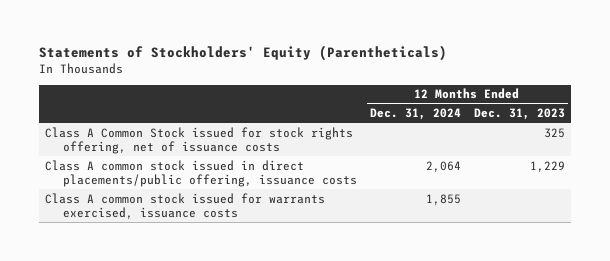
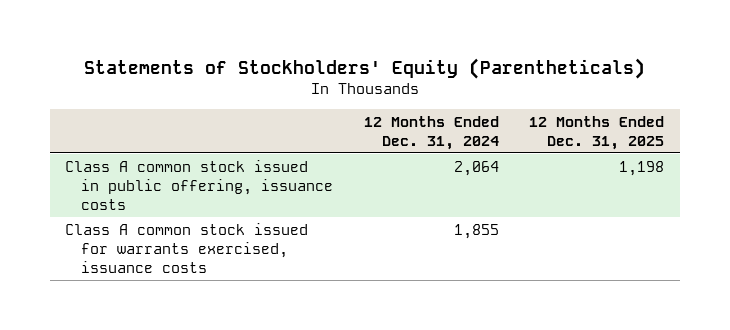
[473,108,565,121] Dec. 31, 2023 -> none
none -> [529,115,665,150] 12 Months Ended Dec. 31, 2025
[45,126,354,154] Class A Common Stock issued for stock rights offering, net of issuance costs -> none
[45,159,357,187] Class A common stock issued in direct placements/public offering, issuance costs -> [65,159,334,210] Class A common stock issued in public offering, issuance costs

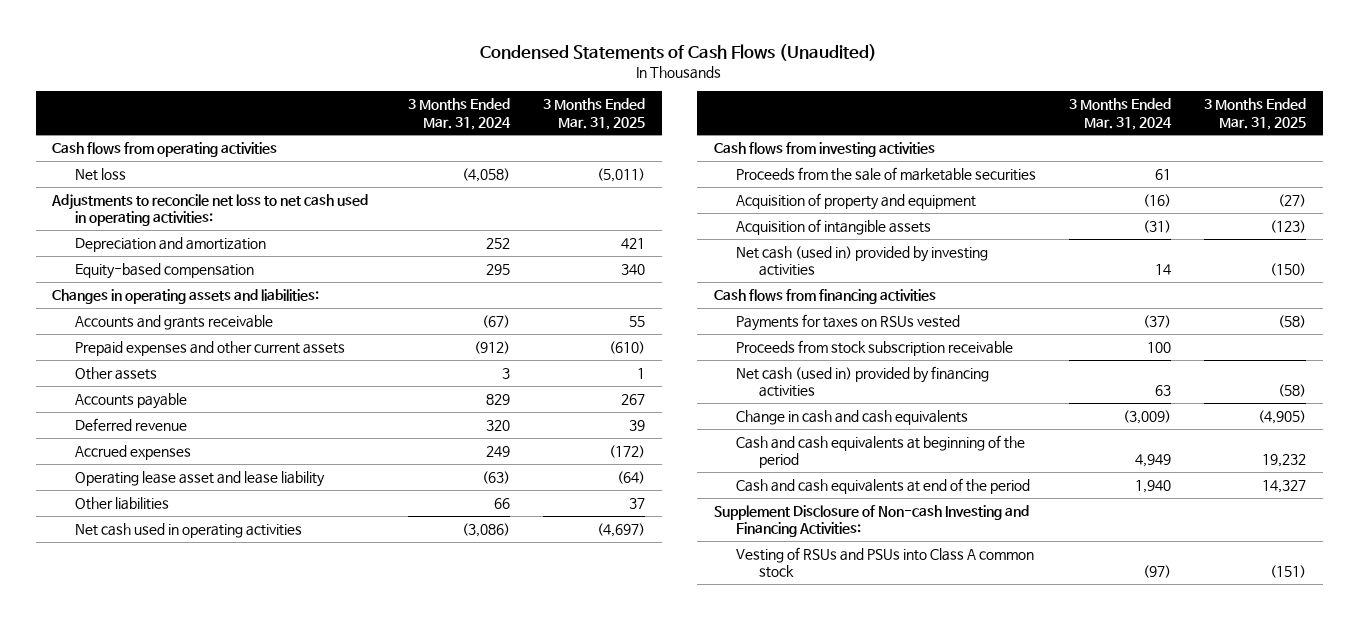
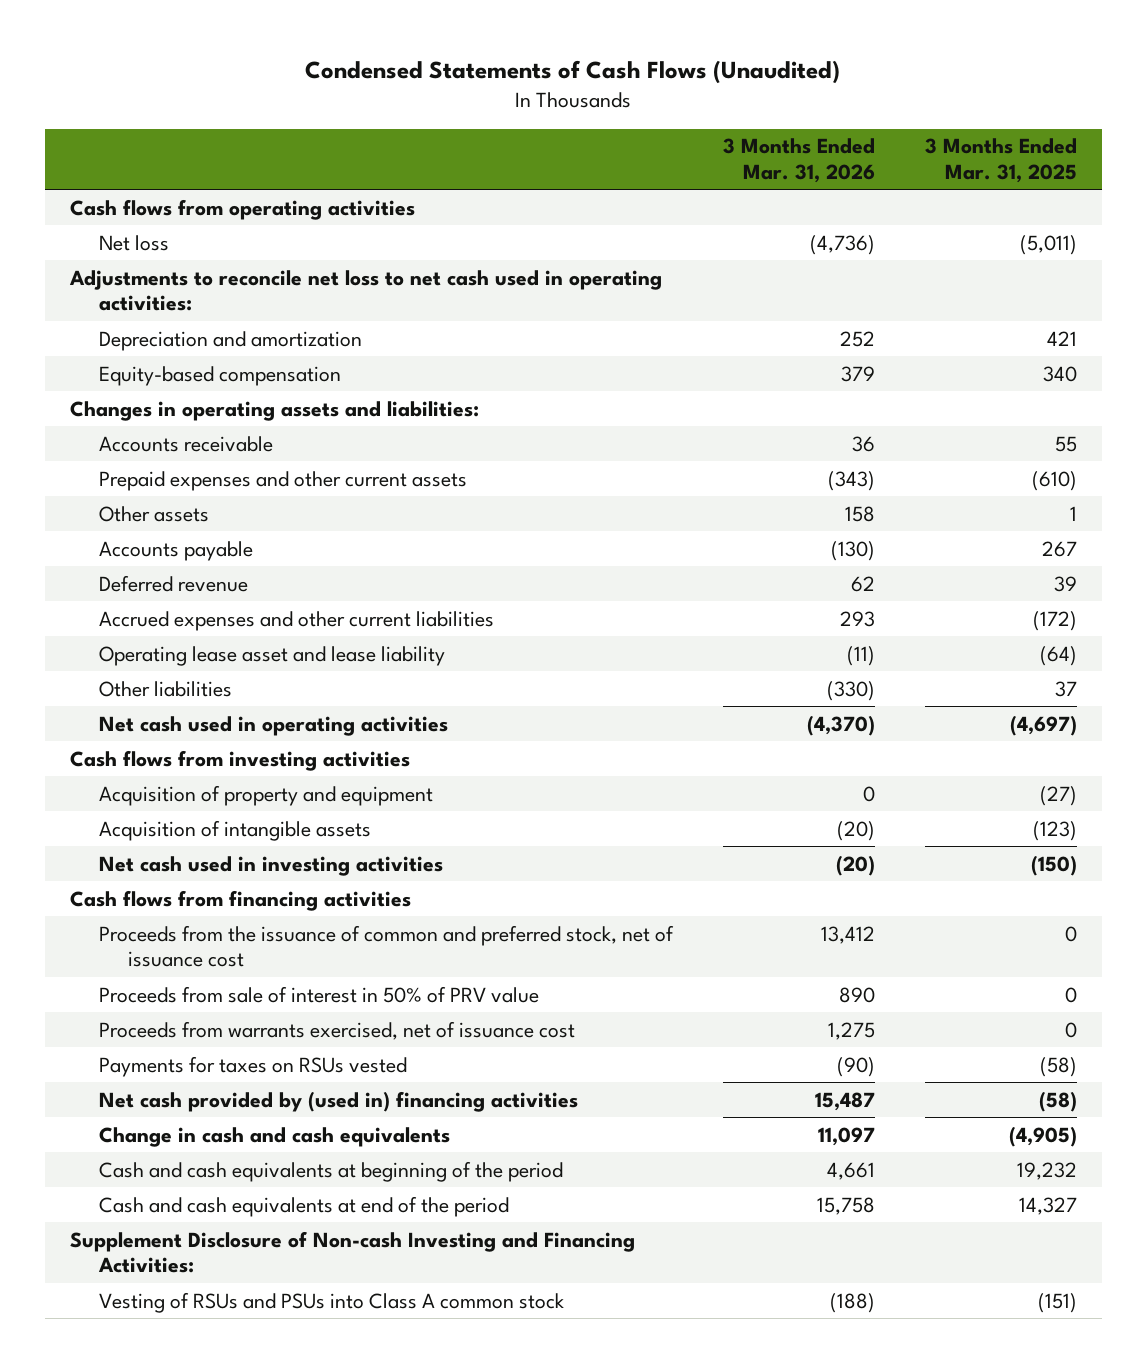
[408,98,512,130] 3 Months Ended Mar. 31, 2024 -> none
none -> [722,138,875,183] 3 Months Ended Mar. 31, 2026
[75,315,274,331] Accounts and grants receivable -> [98,435,273,452] Accounts receivable
[75,445,192,461] Accrued expenses -> [98,610,494,631] Accrued expenses and other current liabilities
[736,167,1037,182] Proceeds from the sale of marketable securities -> none
[736,246,989,277] Net cash (used in) provided by investing activities -> [98,855,443,876] Net cash used in investing activities
none -> [98,924,674,968] Proceeds from the issuance of common and preferred stock, net of issuance cost
none -> [98,985,539,1003] Proceeds from sale of interest in 50% of PRV value
none -> [98,1020,575,1040] Proceeds from warrants exercised, net of issuance cost
[736,340,1014,357] Proceeds from stock subscription receivable -> none
[736,366,990,398] Net cash (used in) provided by financing activities -> [98,1090,578,1112] Net cash provided by (used in) financing activities

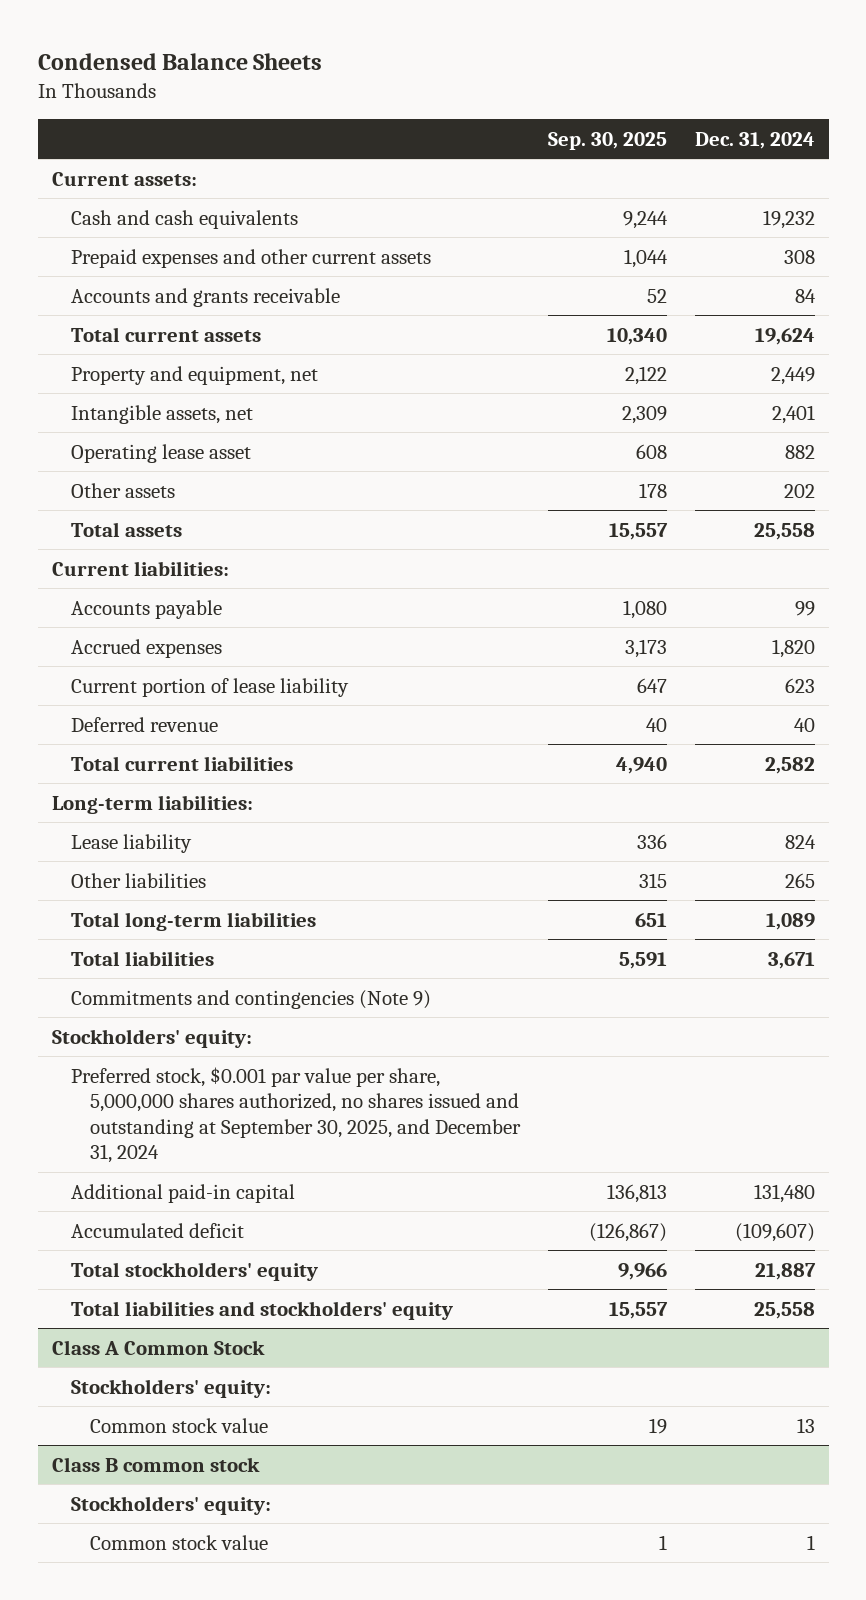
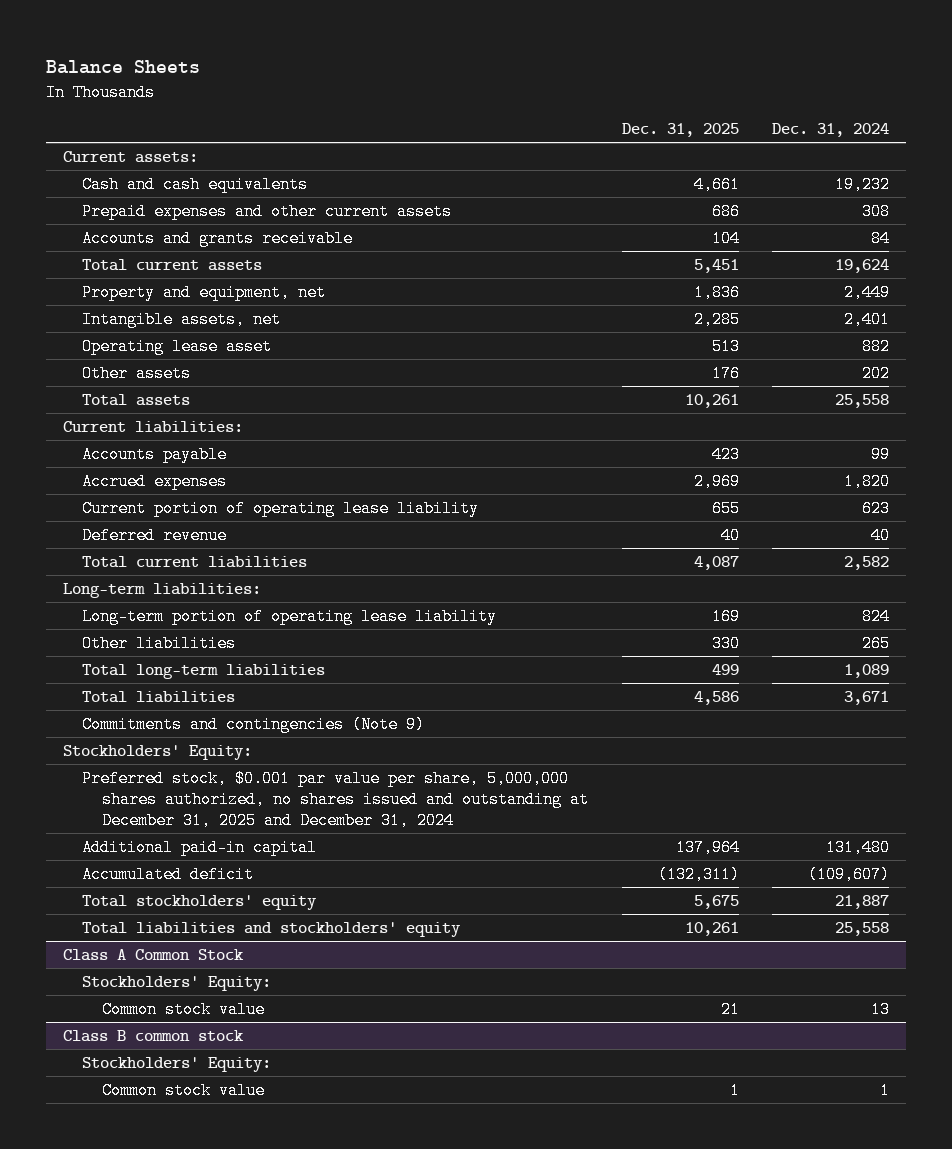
[37,53,322,71] Condensed Balance Sheets -> [46,60,201,75] Balance Sheets
[547,132,667,151] Sep. 30, 2025 -> none
none -> [621,123,739,138] Dec. 31, 2025
[70,677,349,697] Current portion of lease liability -> [82,500,480,518] Current portion of operating lease liability
[70,833,192,853] Lease liability -> [82,608,498,626] Long-term portion of operating lease liability
[51,1028,252,1048] Stockholders' equity: -> [62,745,252,761] Stockholders' Equity:
[70,1066,521,1164] Preferred stock, $0.001 par value per share, 5,000,000 shares authorized, no shares issued and outstanding at September 30, 2025, and December 31, 2024 -> [82,770,589,830] Preferred stock, $0.001 par value per share, 5,000,000 shares authorized, no shares issued and outstanding at December 31, 2025 and December 31, 2024
[70,1378,271,1398] Stockholders' equity: -> [82,976,272,992] Stockholders' Equity:
[70,1495,271,1515] Stockholders' equity: -> [82,1057,272,1073] Stockholders' Equity:

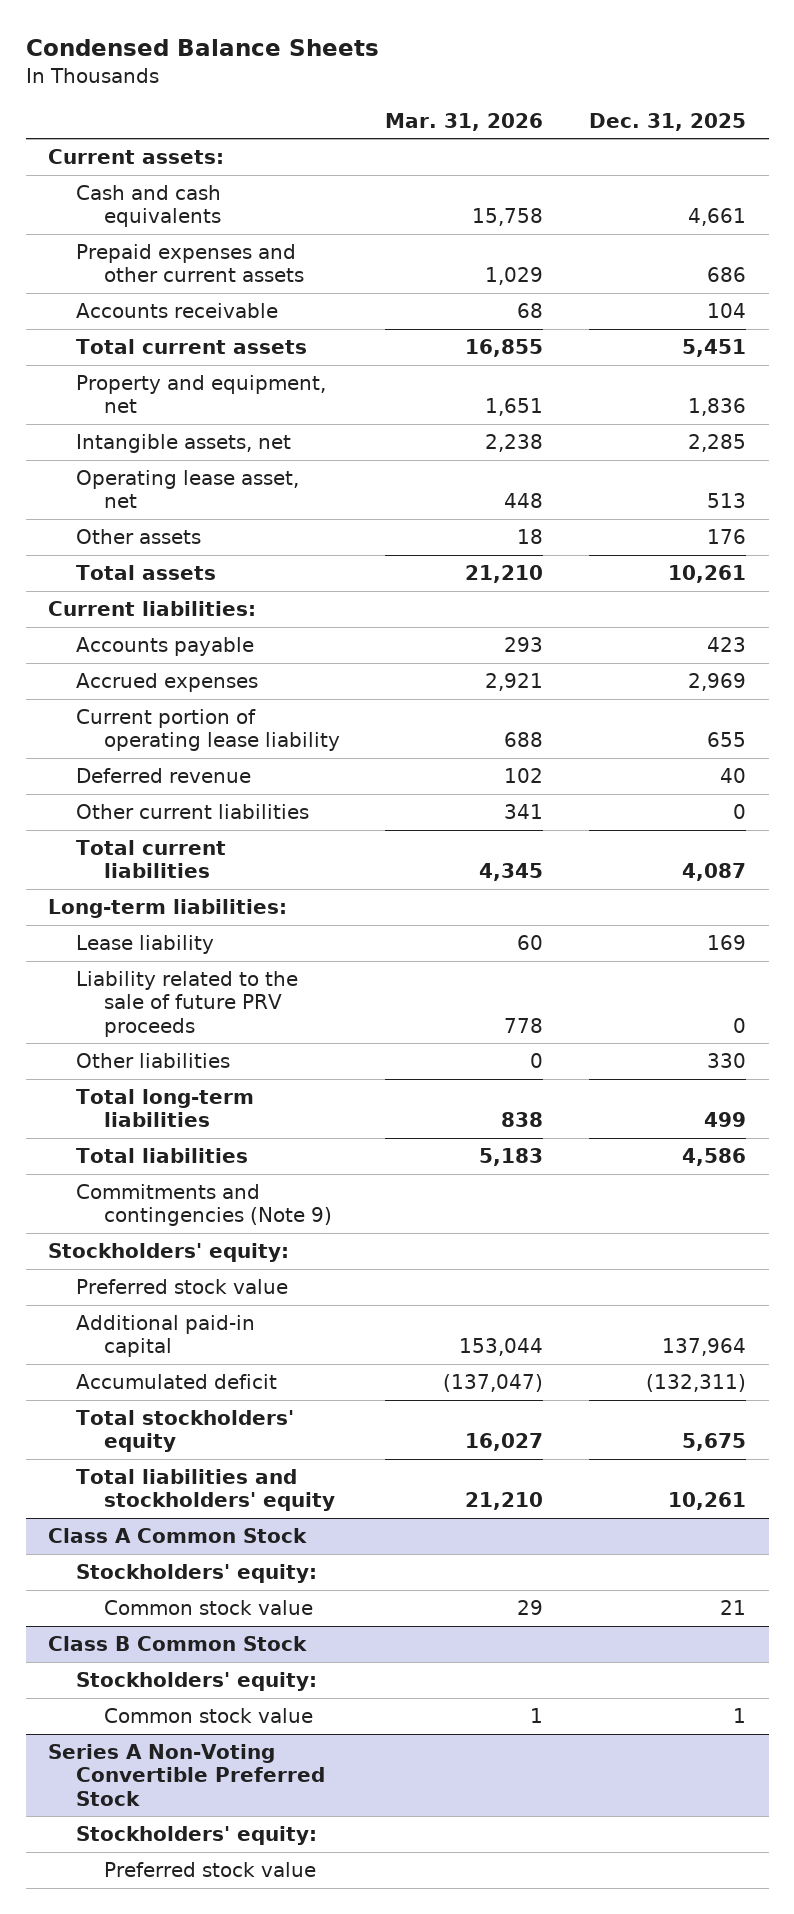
[46,60,201,75] Balance Sheets -> [25,39,379,57] Condensed Balance Sheets
[772,123,890,138] Dec. 31, 2024 -> none
none -> [385,112,544,131] Mar. 31, 2026
[82,230,354,248] Accounts and grants receivable -> [76,302,279,318] Accounts receivable
[82,338,273,356] Operating lease asset -> [76,469,300,509] Operating lease asset, net
none -> [76,803,310,819] Other current liabilities
[82,608,498,626] Long-term portion of operating lease liability -> [76,934,215,954] Lease liability
none -> [76,970,299,1037] Liability related to the sale of future PRV proceeds
[62,745,252,761] Stockholders' Equity: -> [48,1242,290,1262] Stockholders' equity:
[82,770,589,830] Preferred stock, $0.001 par value per share, 5,000,000 shares authorized, no shares issued and outstanding at December 31, 2025 and December 31, 2024 -> [76,1278,289,1294] Preferred stock value
[82,976,272,992] Stockholders' Equity: -> [76,1563,318,1583] Stockholders' equity:
[62,1030,244,1043] Class B common stock -> [48,1635,308,1651] Class B Common Stock
[82,1057,272,1073] Stockholders' Equity: -> [76,1671,318,1691] Stockholders' equity:
none -> [48,1743,326,1806] Series A Non-Voting Convertible Preferred Stock
none -> [76,1825,318,1845] Stockholders' equity:
none -> [103,1861,316,1877] Preferred stock value

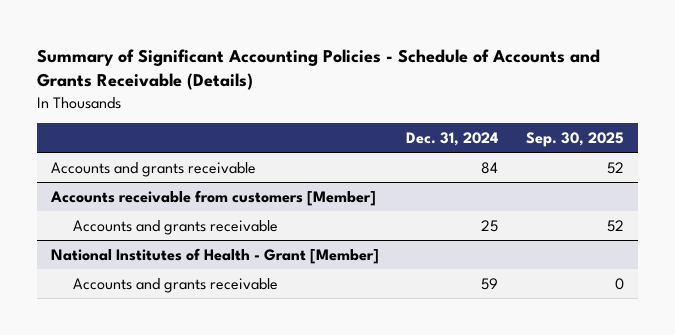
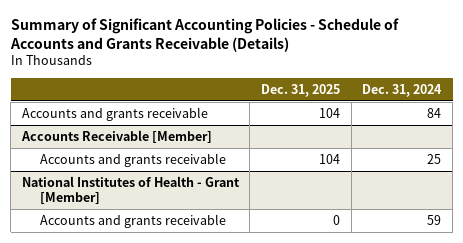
[525,132,624,148] Sep. 30, 2025 -> none
none -> [261,83,341,97] Dec. 31, 2025
[49,189,376,206] Accounts receivable from customers [Member] -> [20,130,212,144] Accounts Receivable [Member]

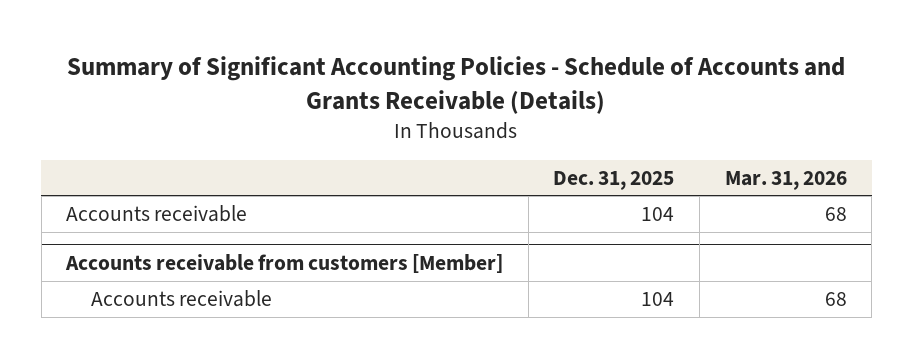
[362,83,443,97] Dec. 31, 2024 -> none
none -> [724,170,847,190] Mar. 31, 2026
[21,176,240,204] National Institutes of Health - Grant [Member] -> none
[39,214,226,229] Accounts and grants receivable -> none
[21,107,208,122] Accounts and grants receivable -> [66,205,248,223] Accounts receivable
[20,130,212,144] Accounts Receivable [Member] -> [65,254,504,274] Accounts receivable from customers [Member]
[39,153,226,168] Accounts and grants receivable -> [91,290,273,308] Accounts receivable

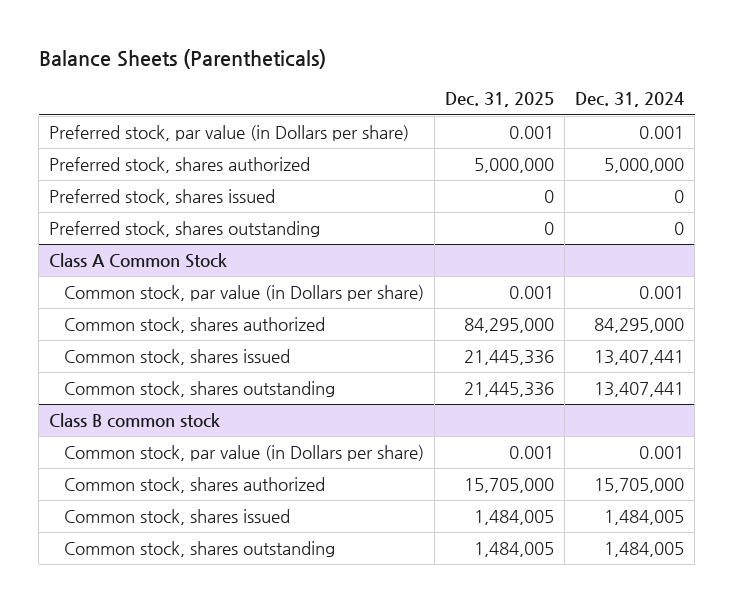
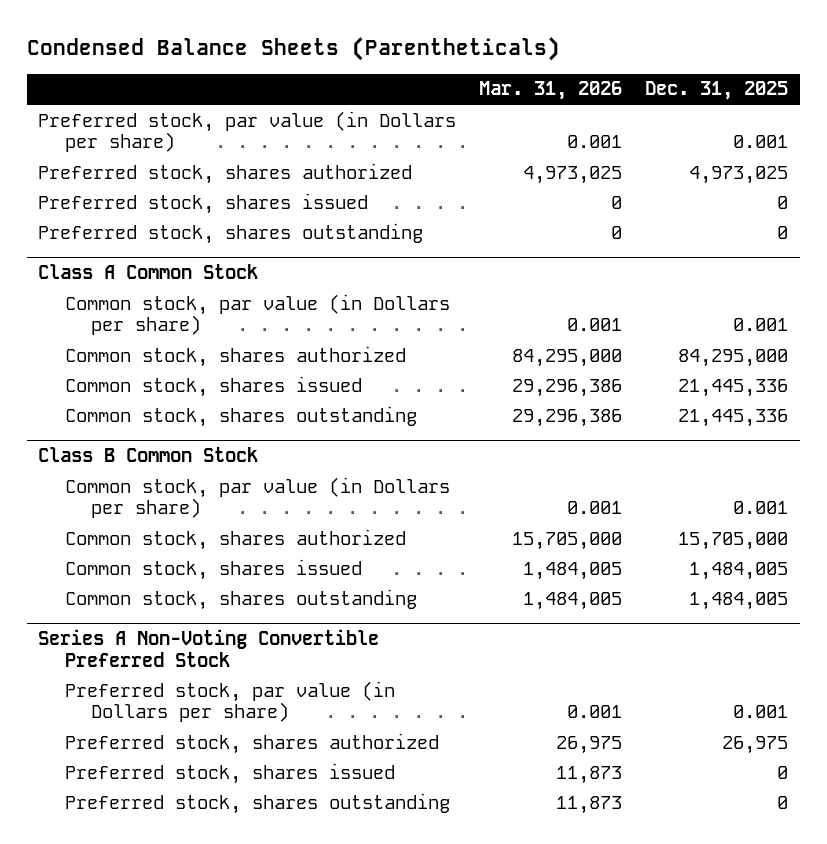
[38,49,326,70] Balance Sheets (Parentheticals) -> [26,37,560,62] Condensed Balance Sheets (Parentheticals)
[575,92,685,108] Dec. 31, 2024 -> none
none -> [479,81,623,101] Mar. 31, 2026
[474,158,555,174] 5,000,000 -> [689,165,789,184] 4,973,025
[49,413,221,429] Class B common stock -> [38,447,259,463] Class B Common Stock
none -> [38,629,380,667] Series A Non-Voting Convertible Preferred Stock
none -> [64,680,395,723] Preferred stock, par value (in Dollars per share)
none -> [64,732,439,754] Preferred stock, shares authorized
none -> [64,762,395,784] Preferred stock, shares issued
none -> [64,792,450,814] Preferred stock, shares outstanding

